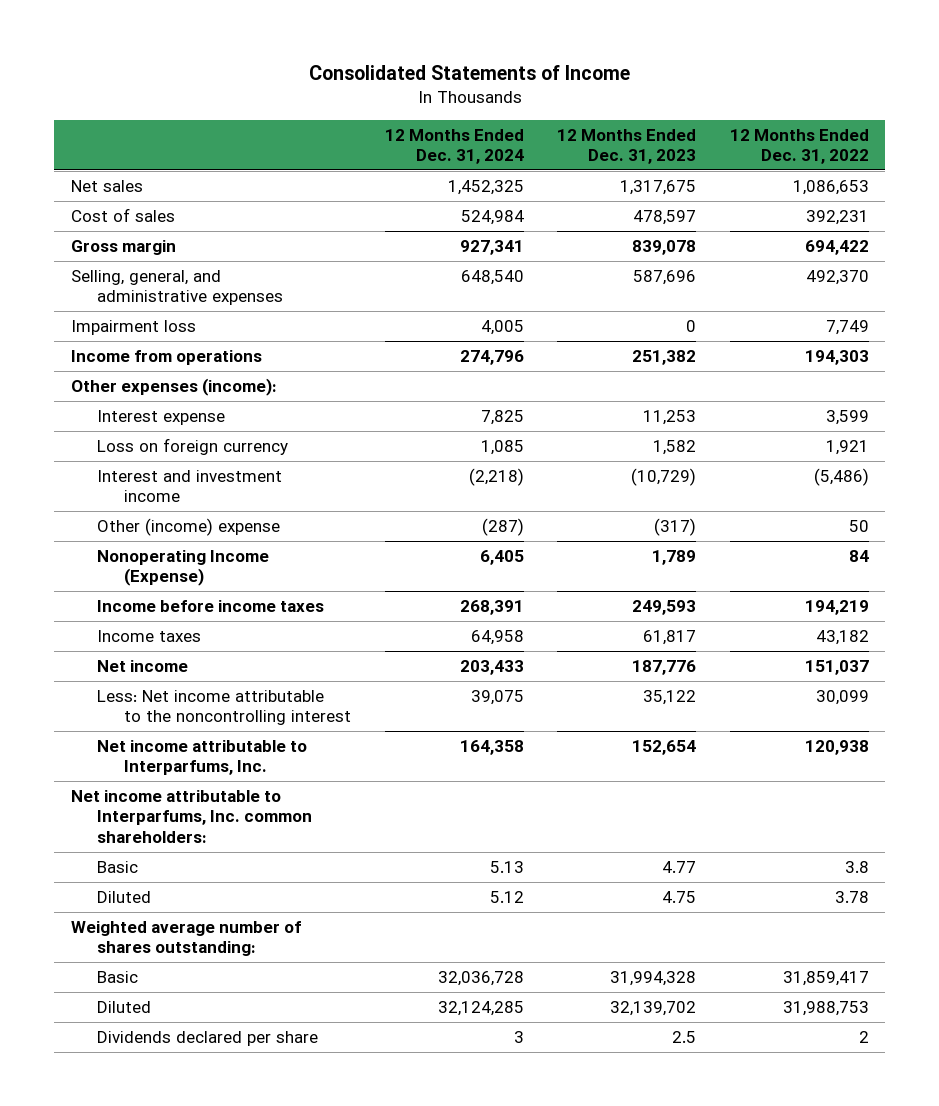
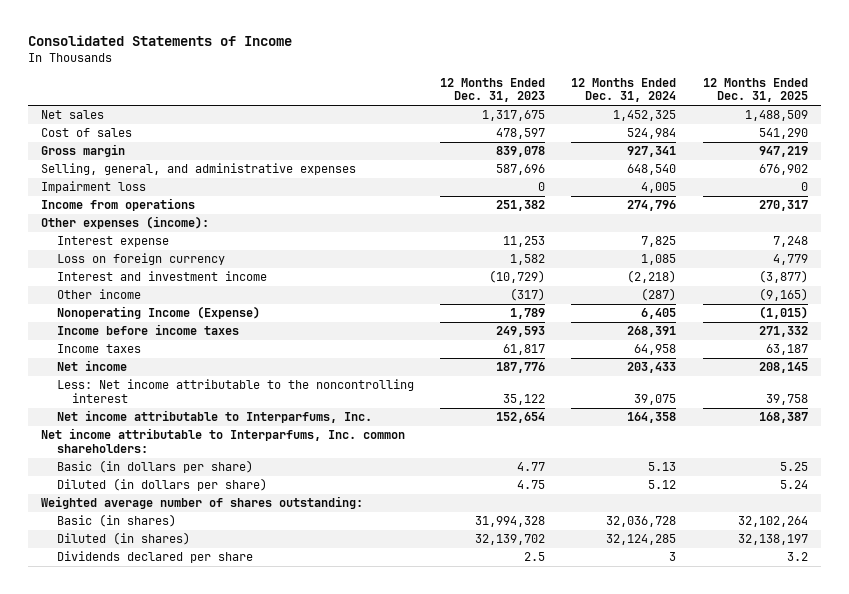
[729,128,869,165] 12 Months Ended Dec. 31, 2022 -> none
none -> [702,77,808,103] 12 Months Ended Dec. 31, 2025
[97,517,281,536] Other (income) expense -> [56,289,141,300] Other income
[97,860,139,873] Basic -> [56,460,253,474] Basic (in dollars per share)
[97,890,152,903] Diluted -> [56,478,267,492] Diluted (in dollars per share)
[97,970,139,983] Basic -> [56,514,176,528] Basic (in shares)
[97,1000,152,1013] Diluted -> [56,532,190,546] Diluted (in shares)

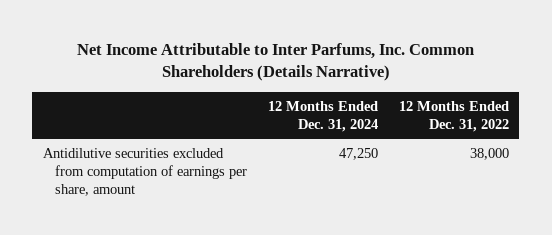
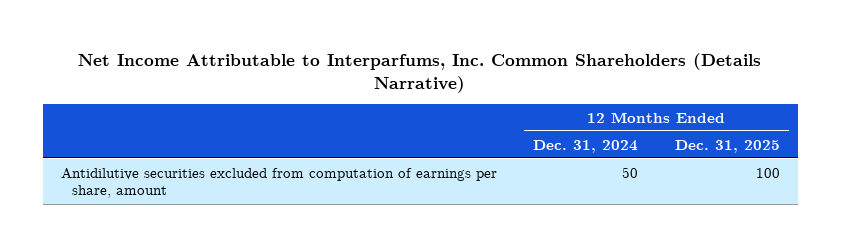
[76,42,474,82] Net Income Attributable to Inter Parfums, Inc. Common Shareholders (Details Narrative) -> [78,53,762,94] Net Income Attributable to Interparfums, Inc. Common Shareholders (Details Narrative)
[398,100,509,132] 12 Months Ended Dec. 31, 2022 -> none
none -> [674,139,780,153] Dec. 31, 2025
[339,147,379,160] 47,250 -> [622,166,639,178] 50

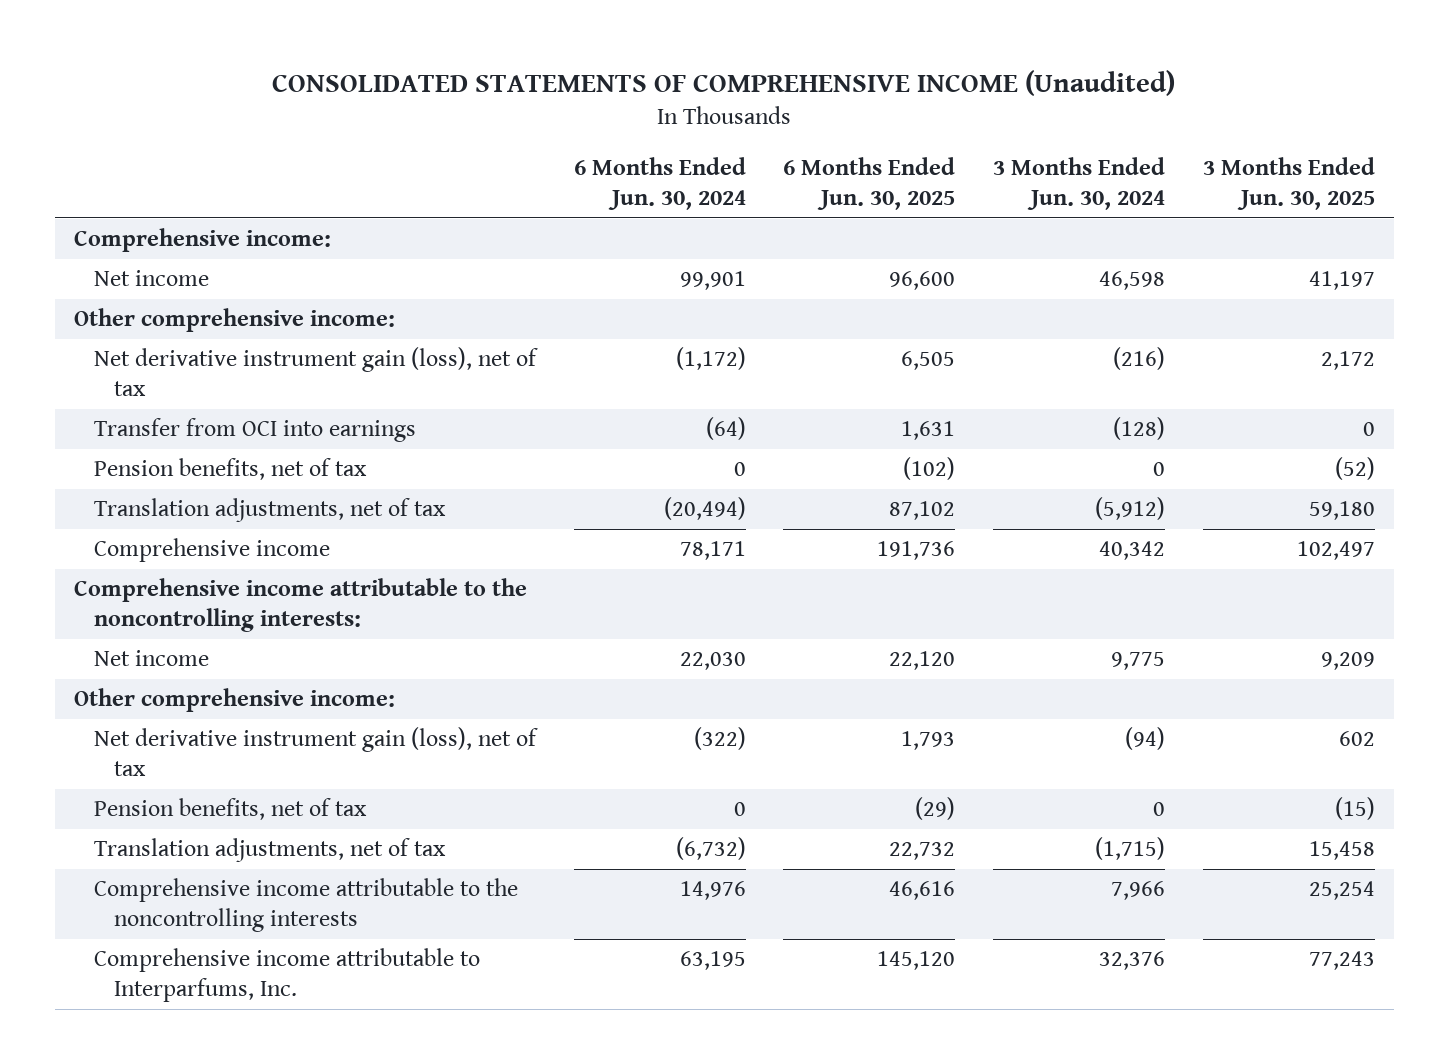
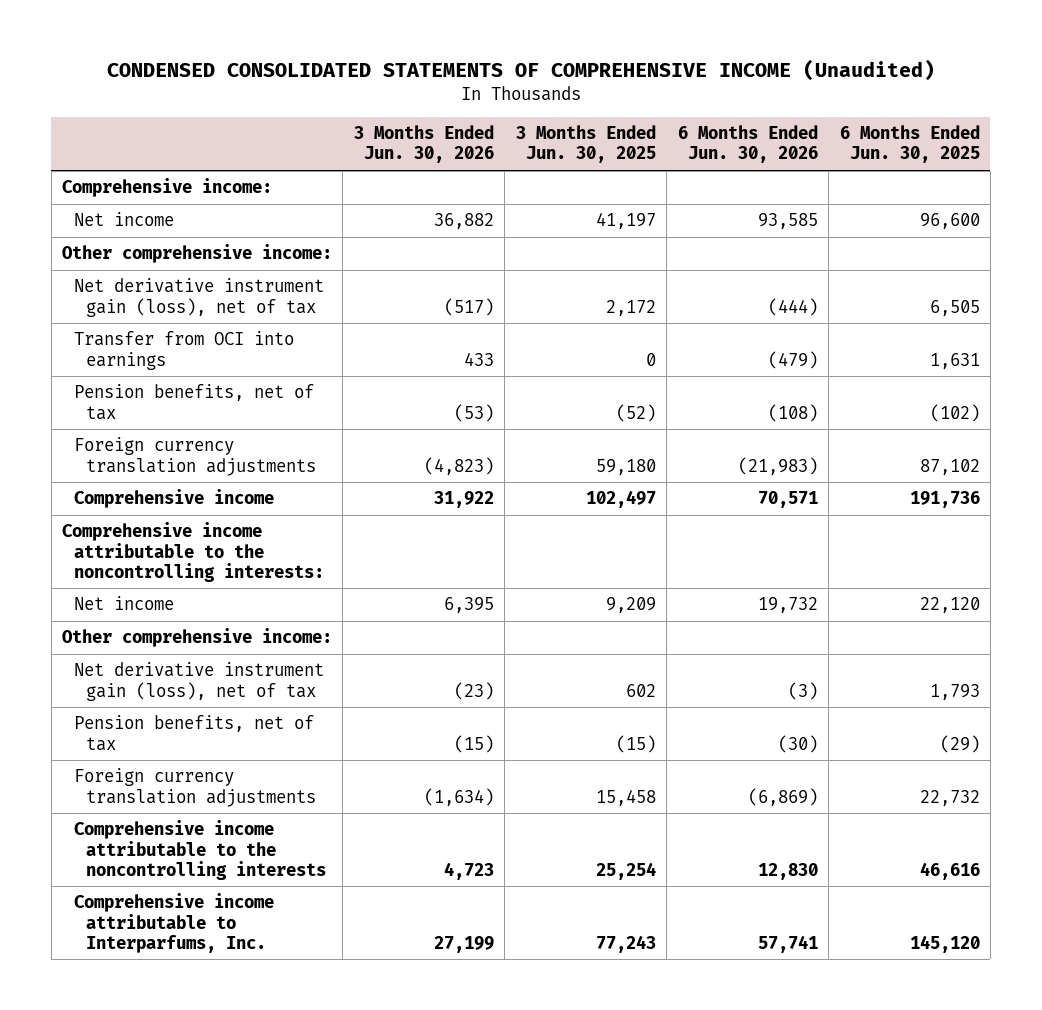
[272,69,1176,96] CONSOLIDATED STATEMENTS OF COMPREHENSIVE INCOME (Unaudited) -> [106,59,935,82] CONDENSED CONSOLIDATED STATEMENTS OF COMPREHENSIVE INCOME (Unaudited)
[573,157,746,211] 6 Months Ended Jun. 30, 2024 -> none
[993,157,1166,211] 3 Months Ended Jun. 30, 2024 -> none
none -> [353,125,494,164] 3 Months Ended Jun. 30, 2026
none -> [677,125,818,164] 6 Months Ended Jun. 30, 2026
[94,498,447,523] Translation adjustments, net of tax -> [74,437,317,476] Foreign currency translation adjustments
[94,838,447,863] Translation adjustments, net of tax -> [74,768,317,807] Foreign currency translation adjustments

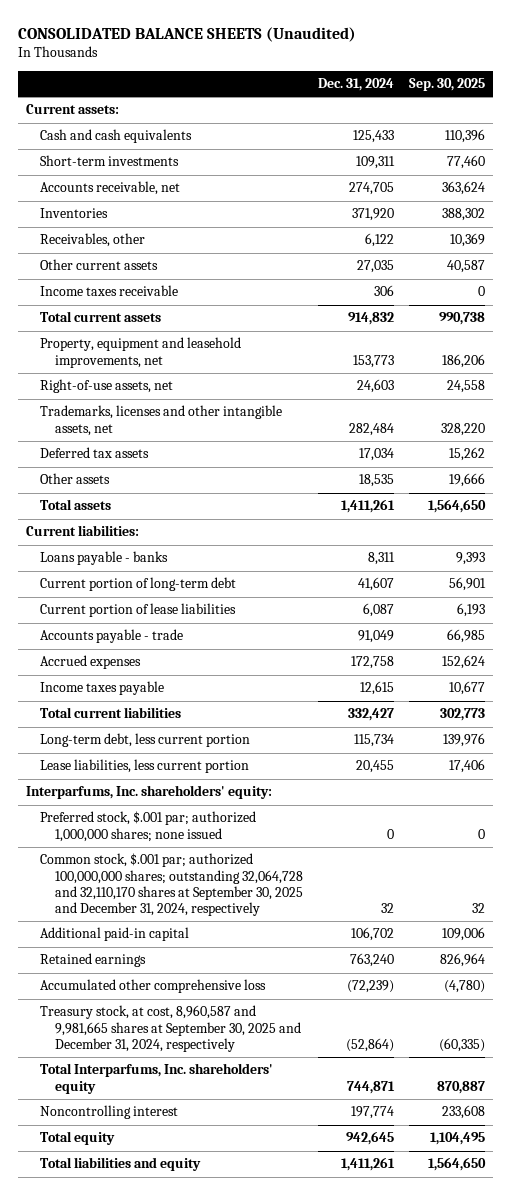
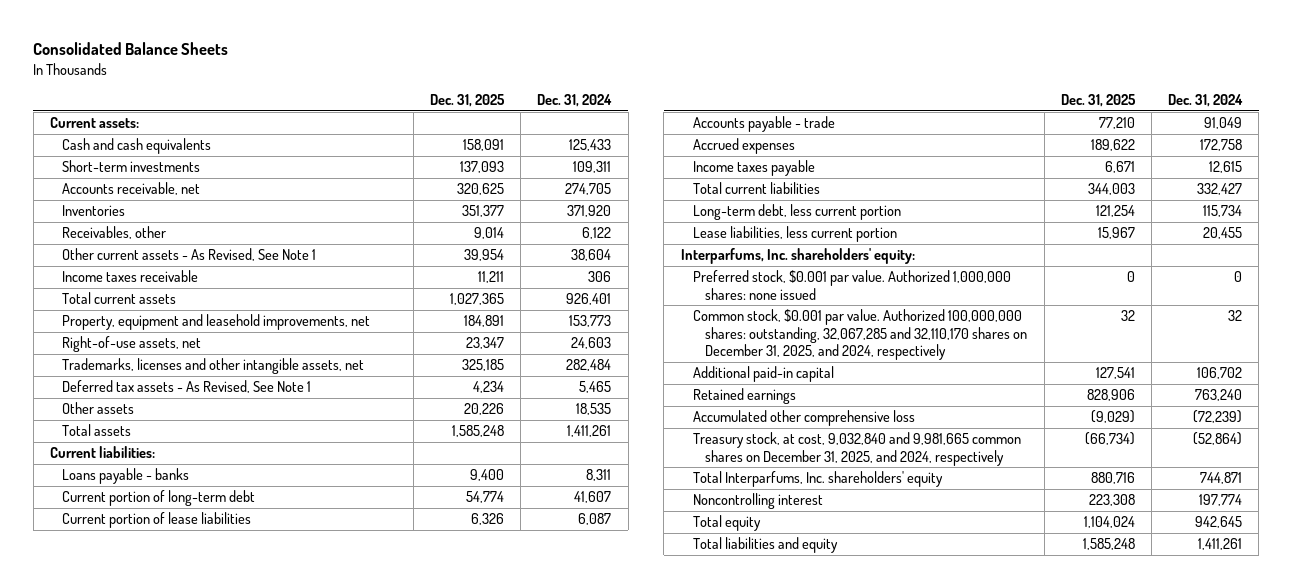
[17,26,356,42] CONSOLIDATED BALANCE SHEETS (Unaudited) -> [33,42,229,56] Consolidated Balance Sheets
[409,77,486,91] Sep. 30, 2025 -> none
none -> [430,94,506,108] Dec. 31, 2025
[40,259,159,271] Other current assets -> [62,248,317,262] Other current assets - As Revised, See Note 1
[357,260,395,274] 27,035 -> [571,249,612,262] 38,604
[348,312,395,326] 914,832 -> [566,293,612,306] 926,401
[40,447,150,459] Deferred tax assets -> [62,380,312,394] Deferred tax assets - As Revised, See Note 1
[359,448,395,462] 17,034 -> [579,381,612,394] 5,465
[40,811,257,842] Preferred stock, $.001 par; authorized 1,000,000 shares; none issued -> [692,270,1011,300] Preferred stock, $0.001 par value. Authorized 1,000,000 shares: none issued
[40,853,304,916] Common stock, $.001 par; authorized 100,000,000 shares; outstanding 32,064,728 and 32,110,170 shares at September 30, 2025 and December 31, 2024, respectively -> [692,309,1028,361] Common stock, $0.001 par value. Authorized 100,000,000 shares: outstanding, 32,067,285 and 32,110,170 shares on December 31, 2025, and 2024, respectively
[40,1005,302,1052] Treasury stock, at cost, 8,960,587 and 9,981,665 shares at September 30, 2025 and December 31, 2024, respectively -> [692,432,1021,466] Treasury stock, at cost, 9,032,840 and 9,981,665 common shares on December 31, 2025, and 2024, respectively

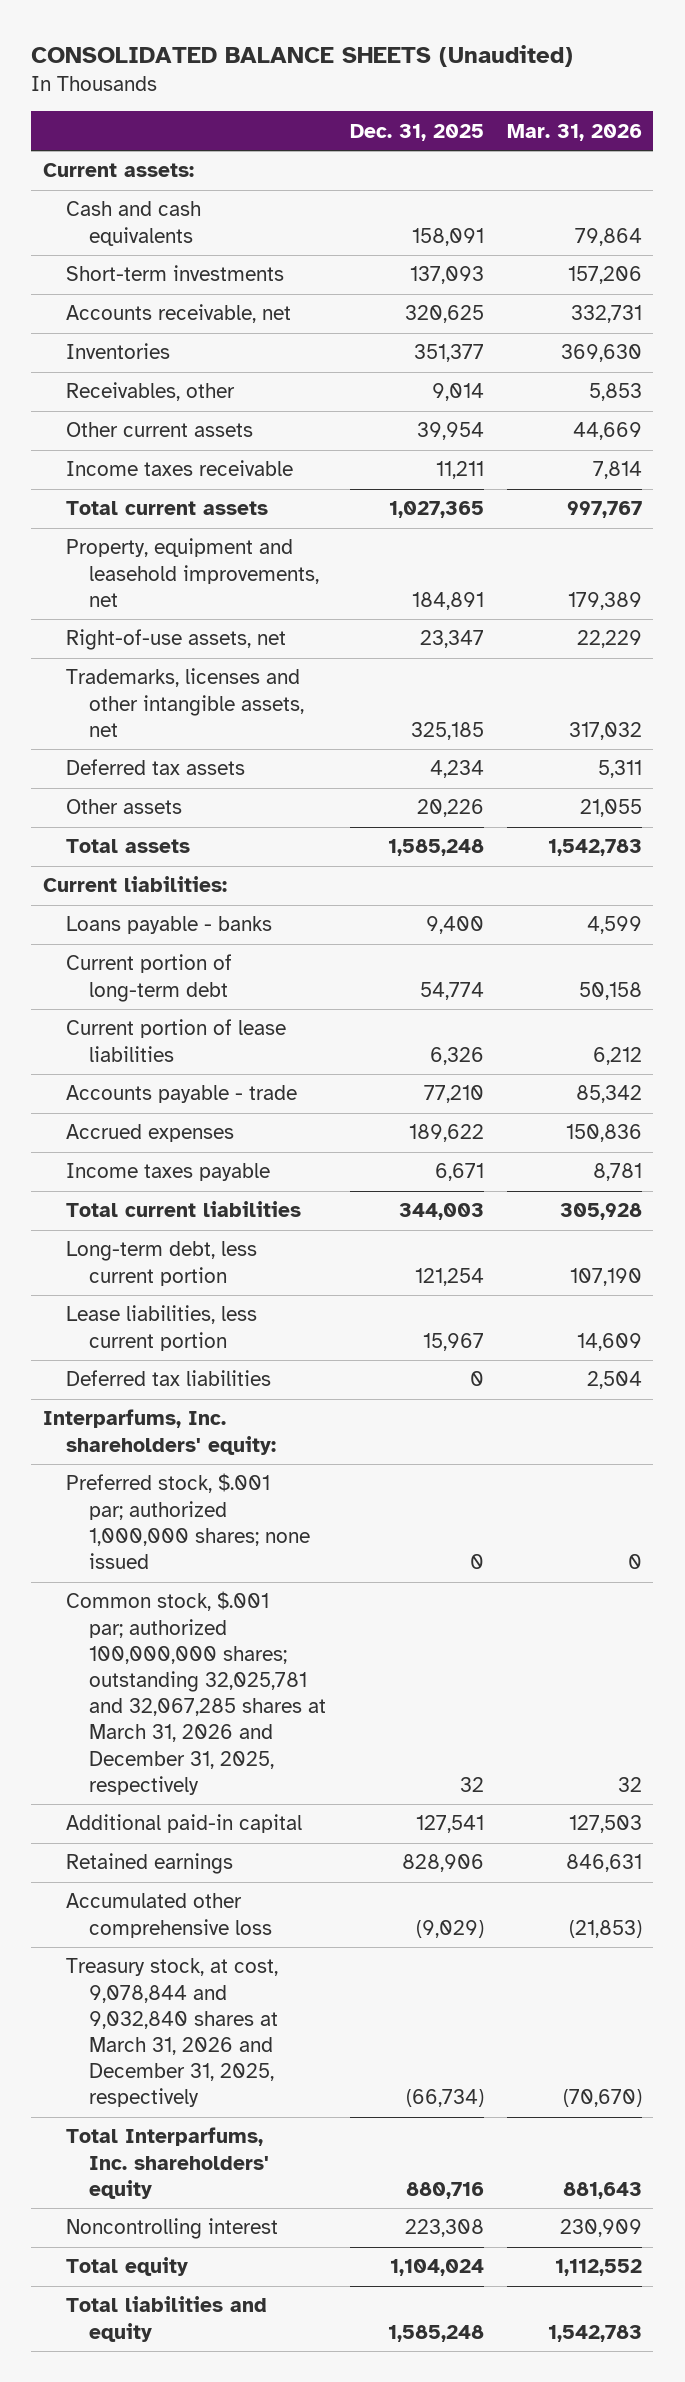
[33,42,229,56] Consolidated Balance Sheets -> [31,45,574,68] CONSOLIDATED BALANCE SHEETS (Unaudited)
[537,94,613,108] Dec. 31, 2024 -> none
none -> [506,123,642,141] Mar. 31, 2026
[62,248,317,262] Other current assets - As Revised, See Note 1 -> [66,422,254,438] Other current assets
[62,380,312,394] Deferred tax assets - As Revised, See Note 1 -> [66,759,246,776] Deferred tax assets
none -> [66,1370,272,1387] Deferred tax liabilities
[692,270,1011,300] Preferred stock, $0.001 par value. Authorized 1,000,000 shares: none issued -> [66,1473,311,1570] Preferred stock, $.001 par; authorized 1,000,000 shares; none issued
[692,309,1028,361] Common stock, $0.001 par value. Authorized 100,000,000 shares: outstanding, 32,067,285 and 32,110,170 shares on December 31, 2025, and 2024, respectively -> [66,1591,327,1795] Common stock, $.001 par; authorized 100,000,000 shares; outstanding 32,025,781 and 32,067,285 shares at March 31, 2026 and December 31, 2025, respectively
[692,432,1021,466] Treasury stock, at cost, 9,032,840 and 9,981,665 common shares on December 31, 2025, and 2024, respectively -> [66,1958,279,2108] Treasury stock, at cost, 9,078,844 and 9,032,840 shares at March 31, 2026 and December 31, 2025, respectively

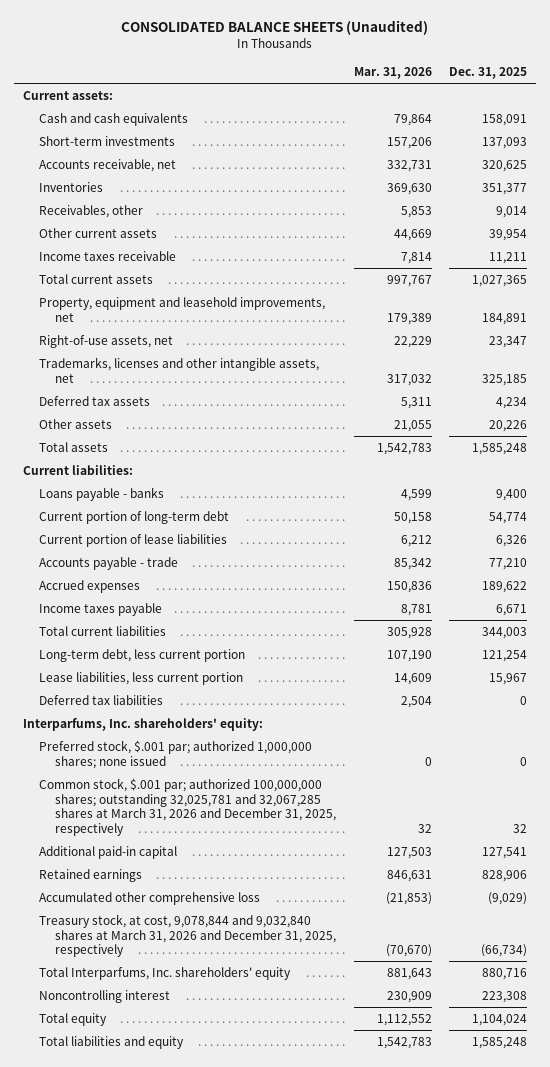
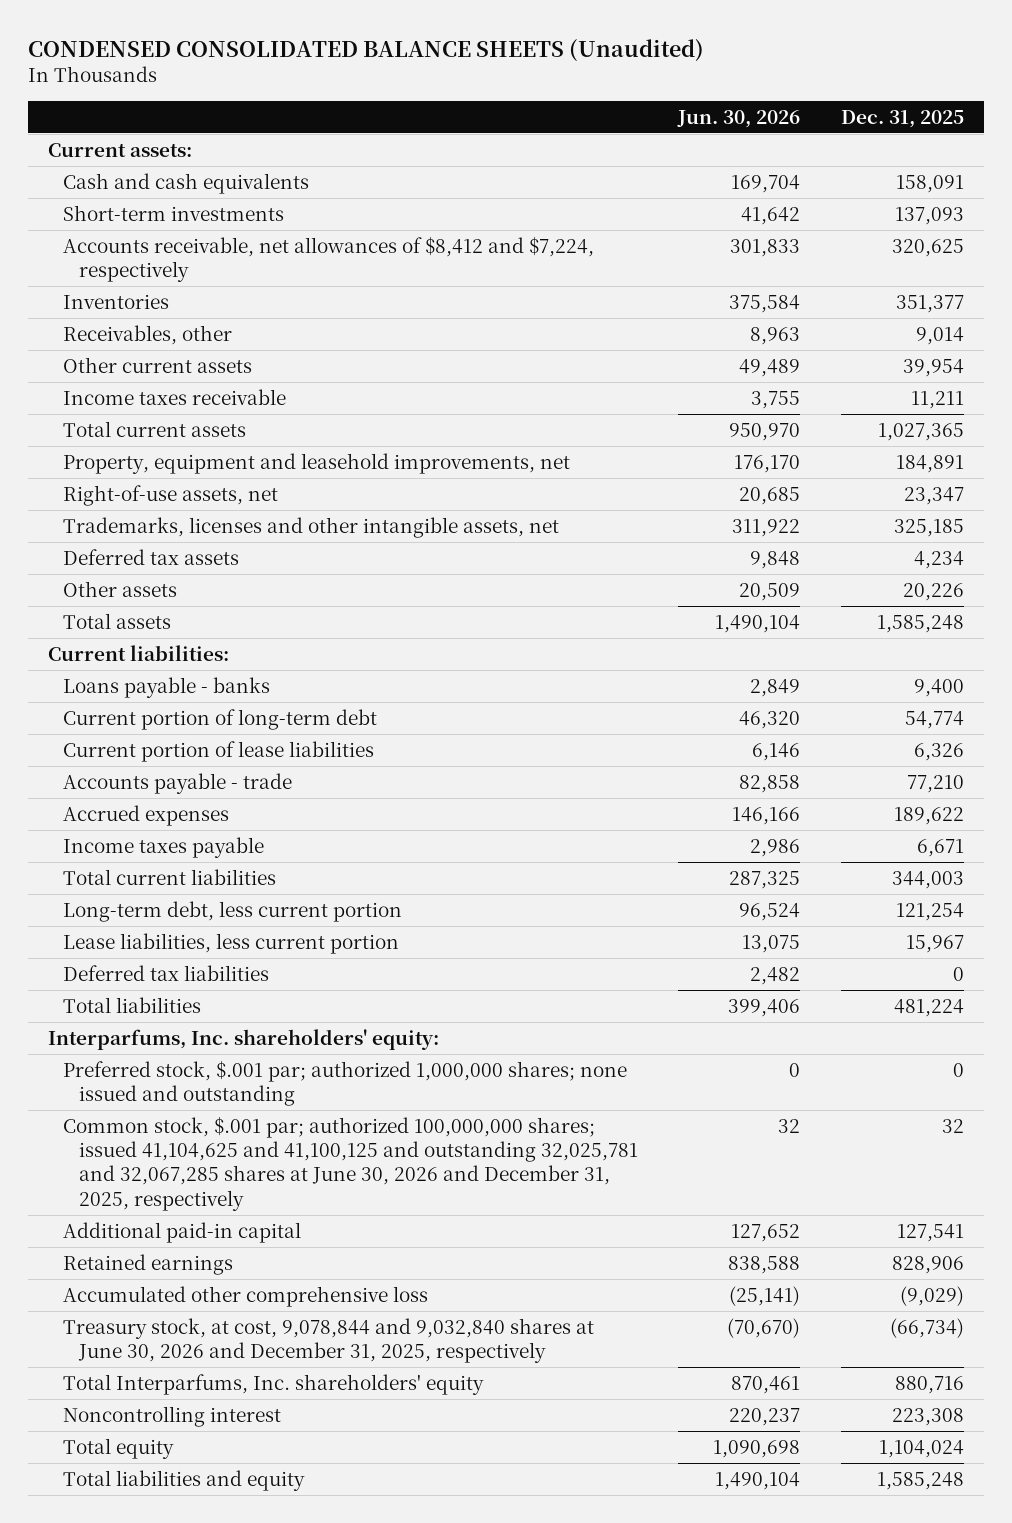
[121,20,429,36] CONSOLIDATED BALANCE SHEETS (Unaudited) -> [27,38,704,62] CONDENSED CONSOLIDATED BALANCE SHEETS (Unaudited)
[353,67,432,80] Mar. 31, 2026 -> none
none -> [677,109,801,128] Jun. 30, 2026
[38,158,176,172] Accounts receivable, net -> [63,236,595,283] Accounts receivable, net allowances of $8,412 and $7,224, respectively
none -> [63,996,202,1013] Total liabilities
[38,739,312,769] Preferred stock, $.001 par; authorized 1,000,000 shares; none issued -> [63,1060,628,1107] Preferred stock, $.001 par; authorized 1,000,000 shares; none issued and outstanding
[38,777,337,836] Common stock, $.001 par; authorized 100,000,000 shares; outstanding 32,025,781 and 32,067,285 shares at March 31, 2026 and December 31, 2025, respectively -> [63,1116,638,1211] Common stock, $.001 par; authorized 100,000,000 shares; issued 41,104,625 and 41,100,125 and outstanding 32,025,781 and 32,067,285 shares at June 30, 2026 and December 31, 2025, respectively
[38,913,337,958] Treasury stock, at cost, 9,078,844 and 9,032,840 shares at March 31, 2026 and December 31, 2025, respectively -> [63,1317,595,1364] Treasury stock, at cost, 9,078,844 and 9,032,840 shares at June 30, 2026 and December 31, 2025, respectively

